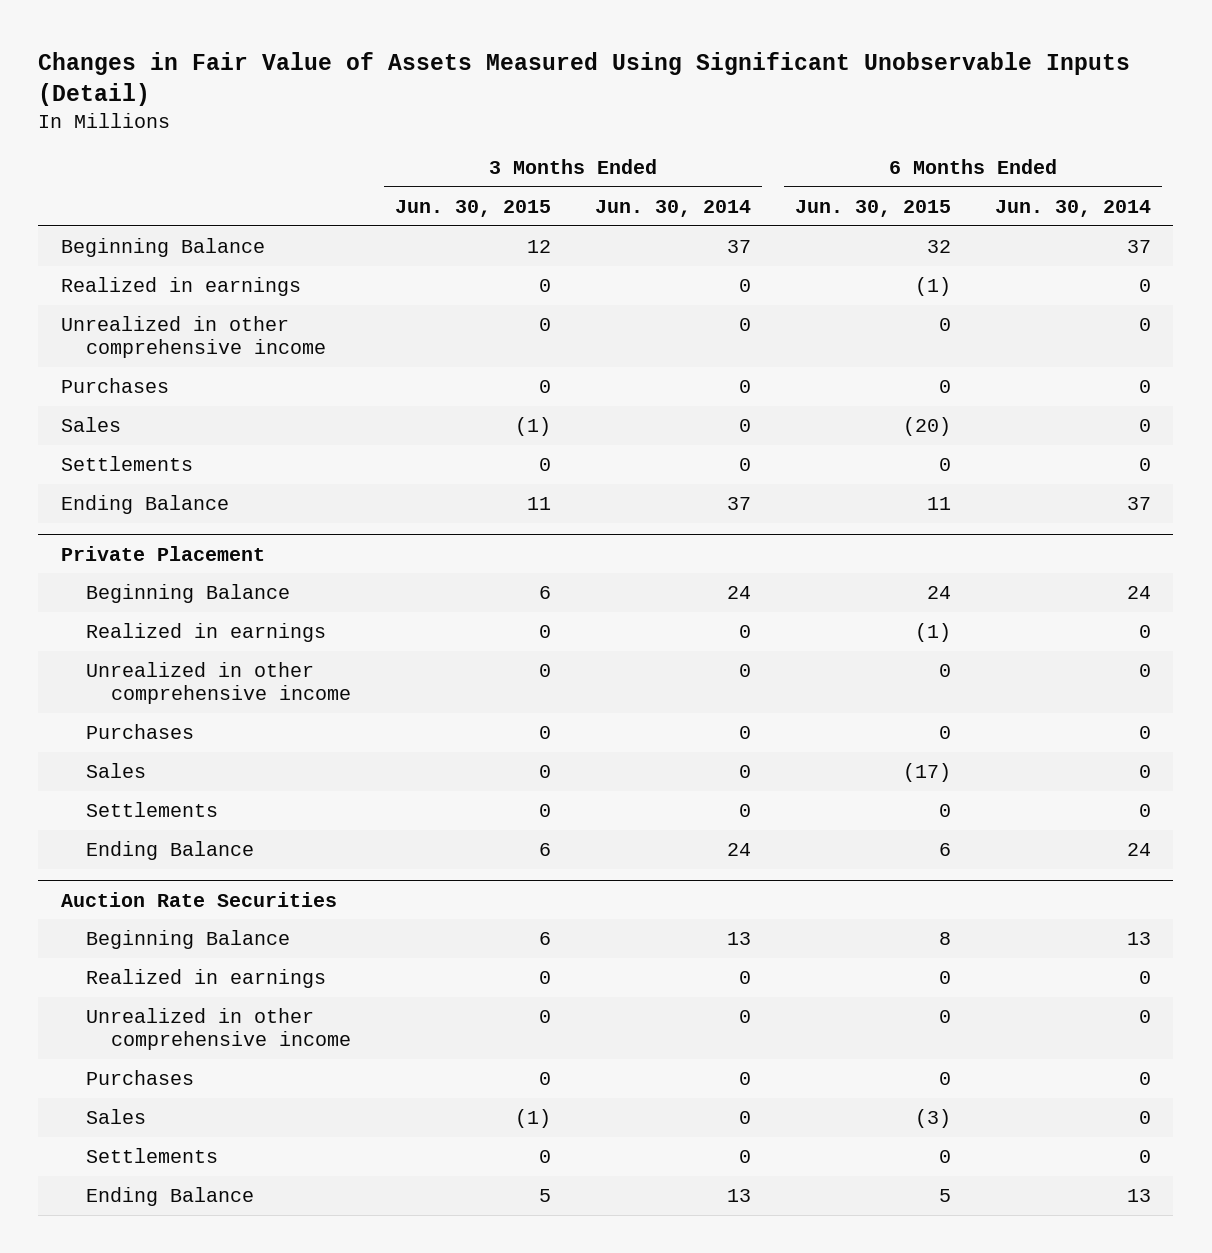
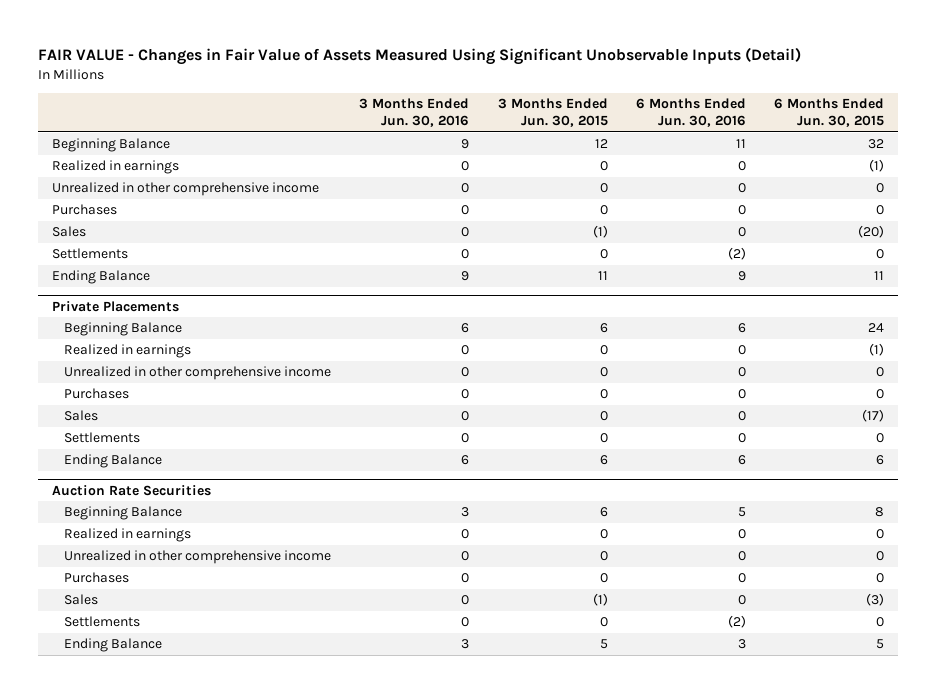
[38,51,1131,106] Changes in Fair Value of Assets Measured Using Significant Unobservable Inputs (Detail) -> [37,46,801,65] FAIR VALUE - Changes in Fair Value of Assets Measured Using Significant Unobservable Inputs (Detail)
[595,199,752,217] Jun. 30, 2014 -> none
[995,199,1152,217] Jun. 30, 2014 -> none
none -> [359,98,470,127] 3 Months Ended Jun. 30, 2016
none -> [635,98,746,127] 6 Months Ended Jun. 30, 2016
[60,545,265,561] Private Placement -> [51,300,179,312] Private Placements

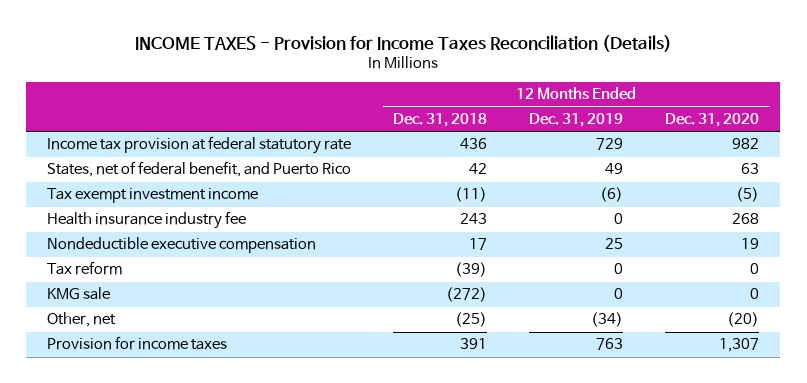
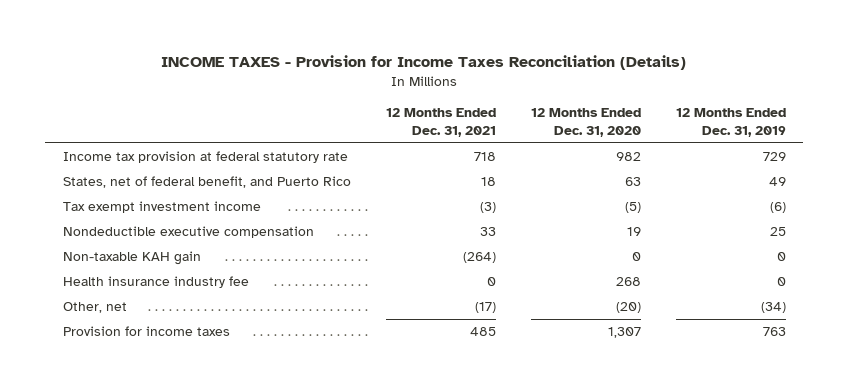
[393,113,488,128] Dec. 31, 2018 -> none
none -> [385,108,496,137] 12 Months Ended Dec. 31, 2021
[47,261,123,276] Tax reform -> none
[47,287,111,301] KMG sale -> none
none -> [62,251,201,266] Non-taxable KAH gain
[47,211,247,230] Health insurance industry fee -> [62,276,249,289] Health insurance industry fee

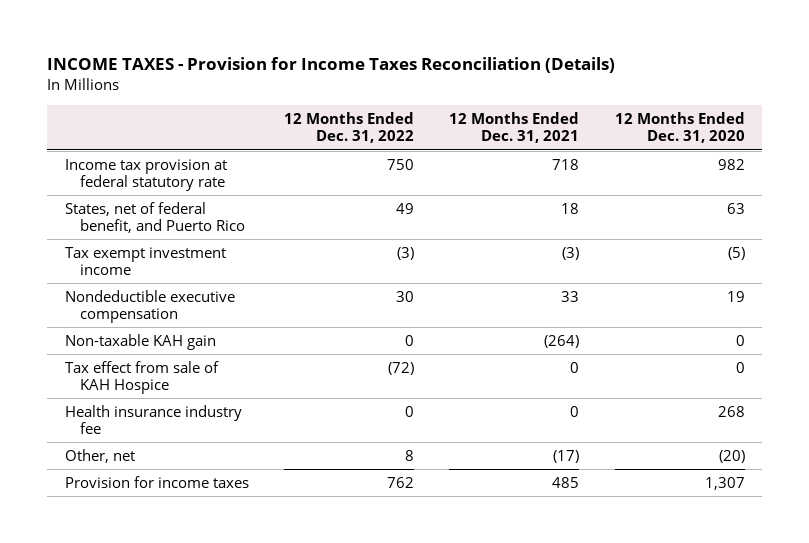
[675,108,786,137] 12 Months Ended Dec. 31, 2019 -> none
none -> [284,111,415,144] 12 Months Ended Dec. 31, 2022
none -> [64,360,219,395] Tax effect from sale of KAH Hospice

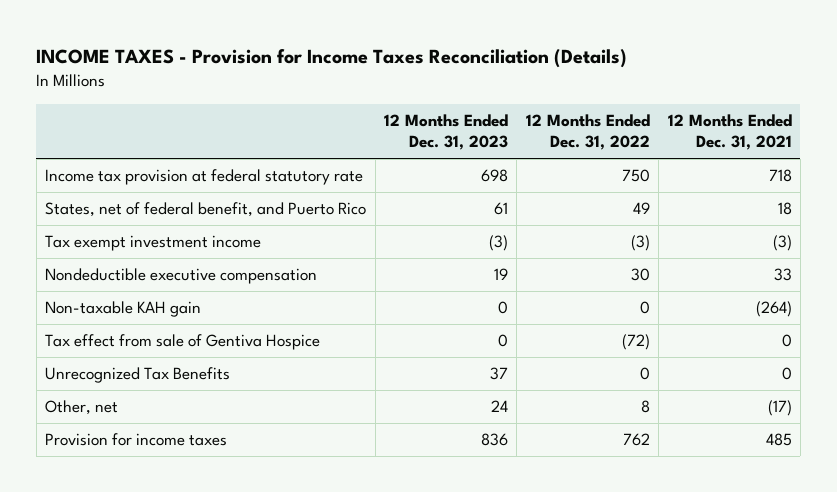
[614,111,745,144] 12 Months Ended Dec. 31, 2020 -> none
none -> [384,113,509,151] 12 Months Ended Dec. 31, 2023
[64,404,242,435] Health insurance industry fee -> none
[64,360,219,395] Tax effect from sale of KAH Hospice -> [45,334,321,351] Tax effect from sale of Gentiva Hospice
none -> [45,367,231,384] Unrecognized Tax Benefits

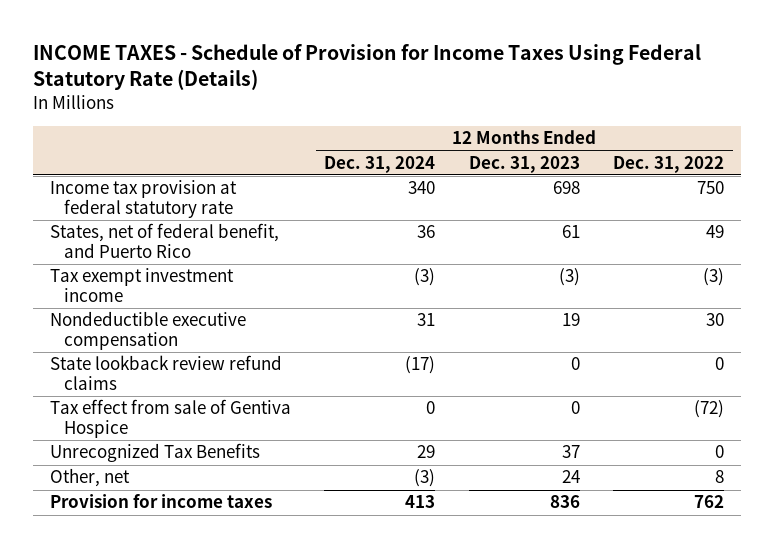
[36,49,628,69] INCOME TAXES - Provision for Income Taxes Reconciliation (Details) -> [33,43,702,91] INCOME TAXES - Schedule of Provision for Income Taxes Using Federal Statutory Rate (Details)
[667,113,792,151] 12 Months Ended Dec. 31, 2021 -> none
none -> [324,155,436,173] Dec. 31, 2024
[45,301,202,318] Non-taxable KAH gain -> none
none -> [50,355,283,391] State lookback review refund claims

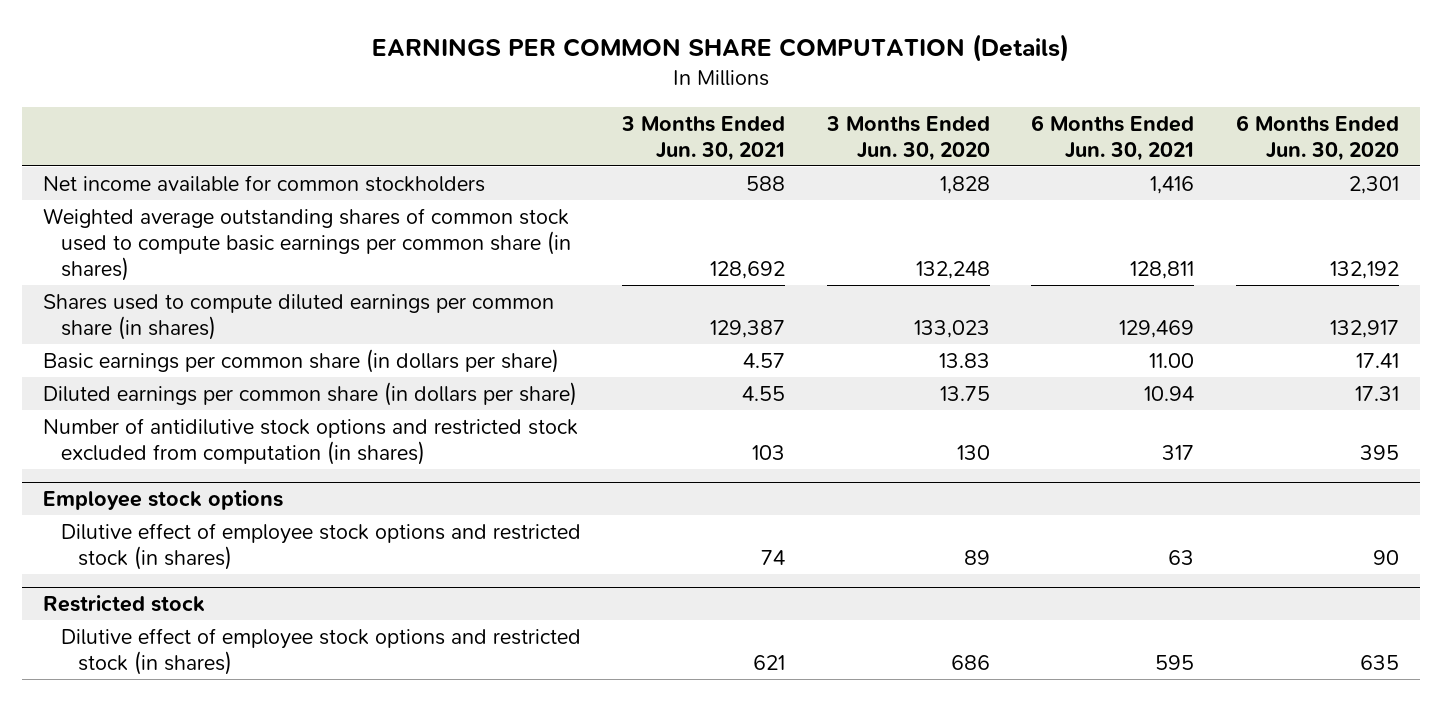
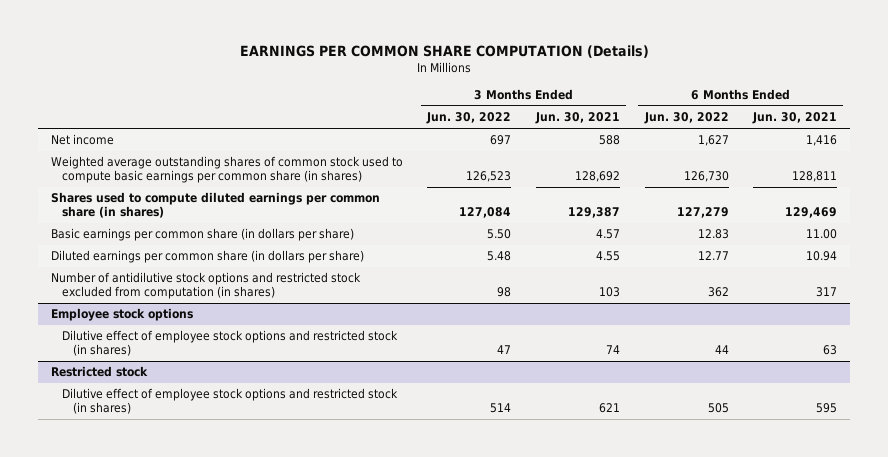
[825,115,990,162] 3 Months Ended Jun. 30, 2020 -> none
[1235,114,1399,162] 6 Months Ended Jun. 30, 2020 -> none
none -> [426,112,512,125] Jun. 30, 2022
none -> [643,112,729,125] Jun. 30, 2022
[43,174,486,192] Net income available for common stockholders -> [50,134,114,146] Net income

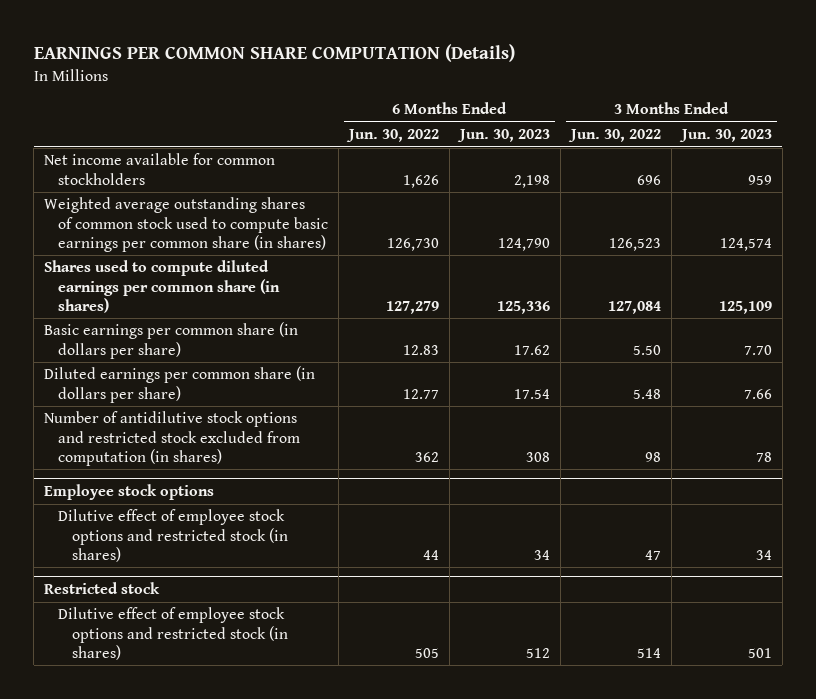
[534,112,620,125] Jun. 30, 2021 -> none
[752,112,838,125] Jun. 30, 2021 -> none
none -> [456,129,550,143] Jun. 30, 2023
none -> [678,129,772,143] Jun. 30, 2023
[50,134,114,146] Net income -> none
none -> [44,153,276,185] Net income available for common stockholders

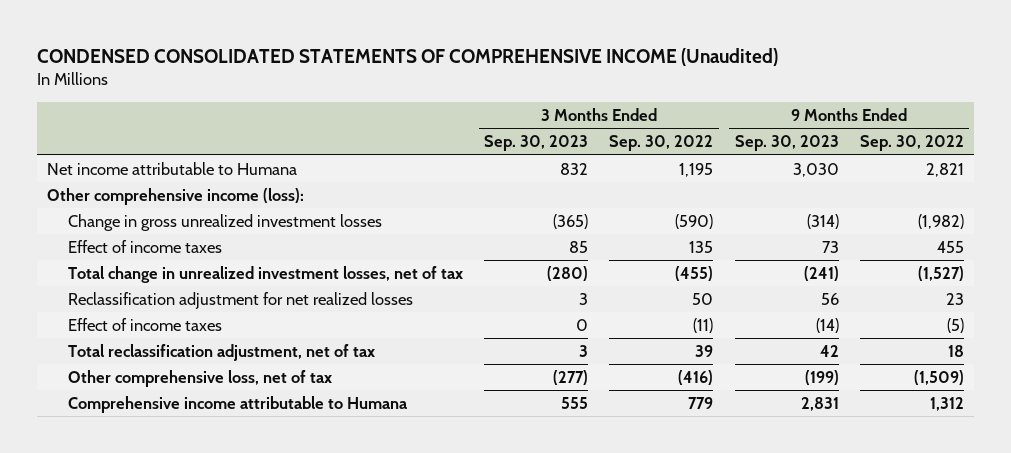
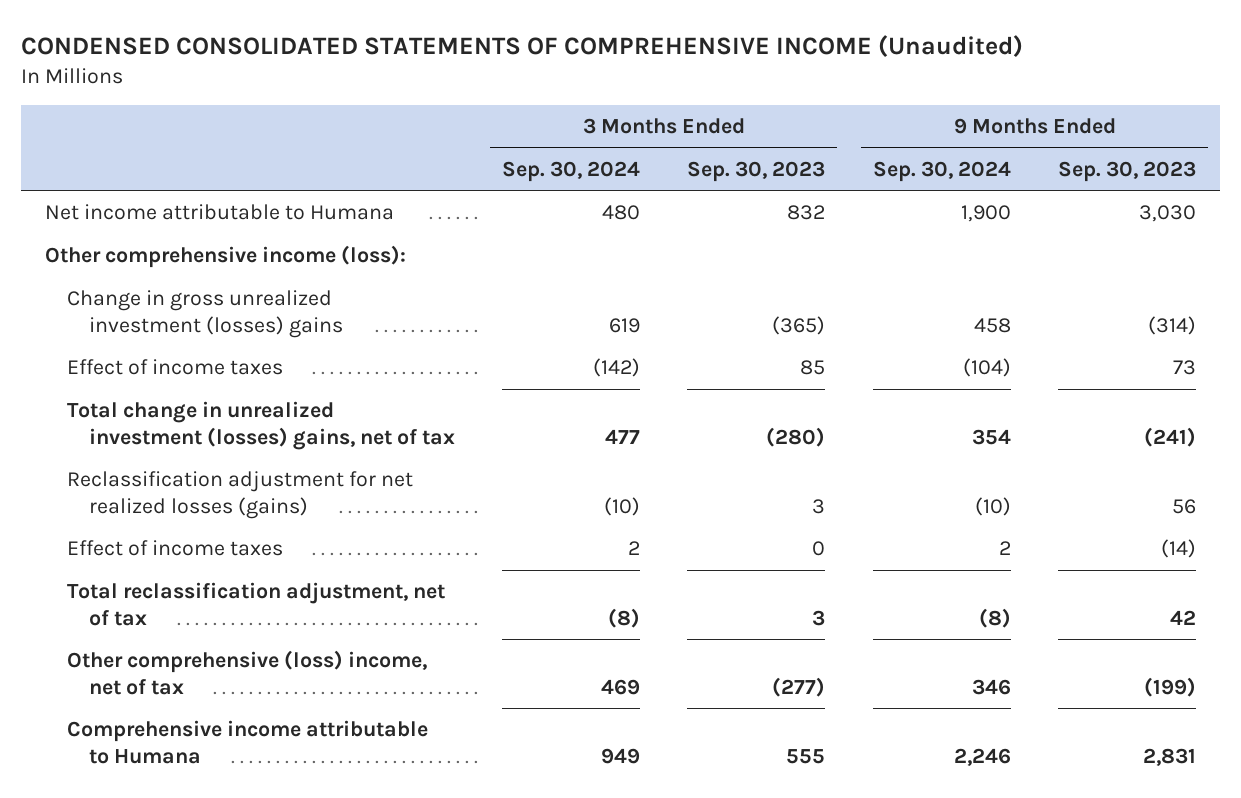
[609,135,714,152] Sep. 30, 2022 -> none
[859,135,964,152] Sep. 30, 2022 -> none
none -> [502,160,641,182] Sep. 30, 2024
none -> [872,160,1011,182] Sep. 30, 2024
[68,214,383,232] Change in gross unrealized investment losses -> [66,290,343,338] Change in gross unrealized investment (losses) gains
[68,266,464,284] Total change in unrealized investment losses, net of tax -> [66,401,455,450] Total change in unrealized investment (losses) gains, net of tax
[68,292,414,310] Reclassification adjustment for net realized losses -> [66,471,413,519] Reclassification adjustment for net realized losses (gains)
[68,370,333,388] Other comprehensive loss, net of tax -> [66,650,427,695] Other comprehensive (loss) income, net of tax

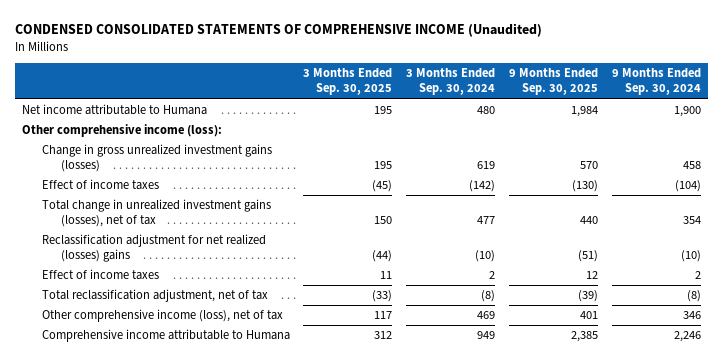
[687,160,826,182] Sep. 30, 2023 -> none
[1058,160,1197,182] Sep. 30, 2023 -> none
none -> [303,68,393,96] 3 Months Ended Sep. 30, 2025
none -> [509,68,599,96] 9 Months Ended Sep. 30, 2025
[66,290,343,338] Change in gross unrealized investment (losses) gains -> [41,144,272,173] Change in gross unrealized investment gains (losses)
[66,401,455,450] Total change in unrealized investment (losses) gains, net of tax -> [41,199,271,228] Total change in unrealized investment gains (losses), net of tax
[66,471,413,519] Reclassification adjustment for net realized losses (gains) -> [41,234,266,263] Reclassification adjustment for net realized (losses) gains
[66,650,427,695] Other comprehensive (loss) income, net of tax -> [41,309,283,323] Other comprehensive income (loss), net of tax

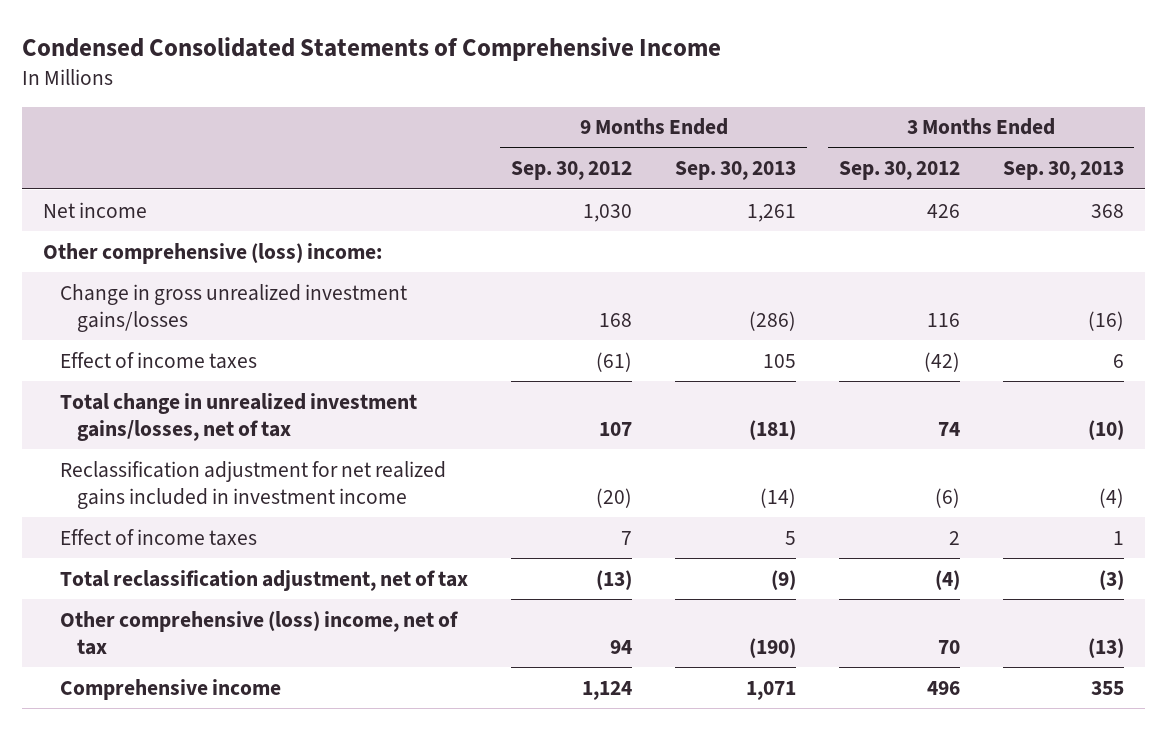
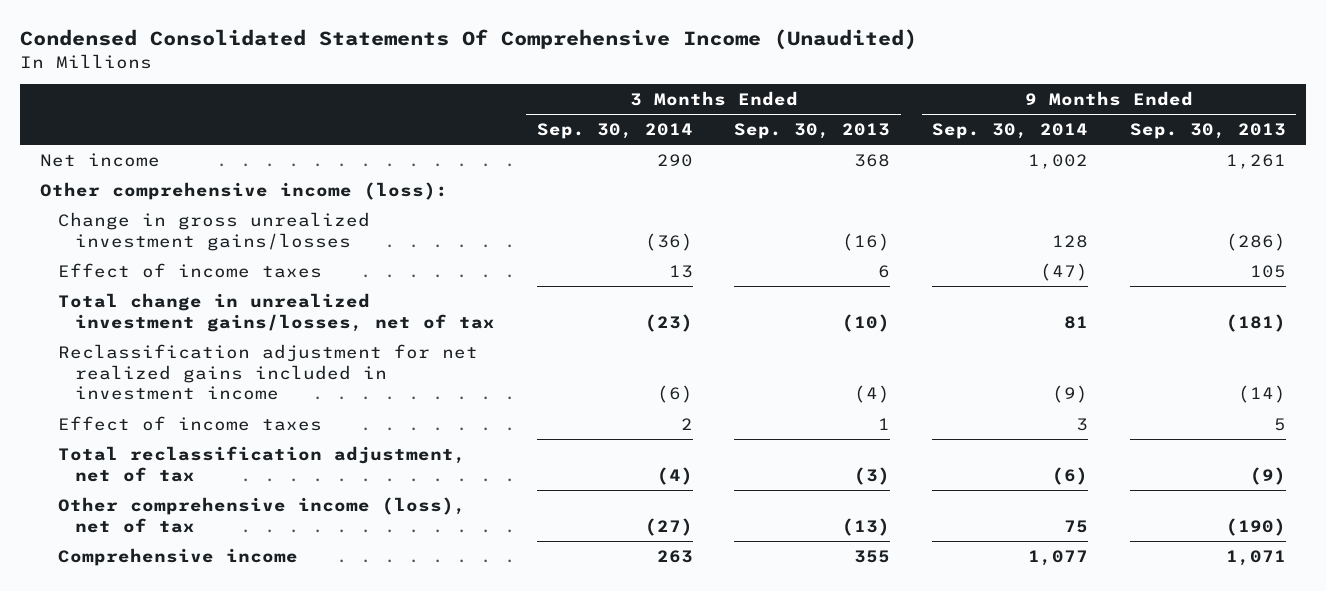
[21,36,721,61] Condensed Consolidated Statements of Comprehensive Income -> [19,29,917,51] Condensed Consolidated Statements Of Comprehensive Income (Unaudited)
[511,161,633,181] Sep. 30, 2012 -> none
[838,161,960,181] Sep. 30, 2012 -> none
none -> [536,122,693,139] Sep. 30, 2014
none -> [932,122,1089,139] Sep. 30, 2014
[43,242,383,264] Other comprehensive (loss) income: -> [40,181,449,200] Other comprehensive income (loss):
[60,610,459,655] Other comprehensive (loss) income, net of tax -> [57,496,466,533] Other comprehensive income (loss), net of tax

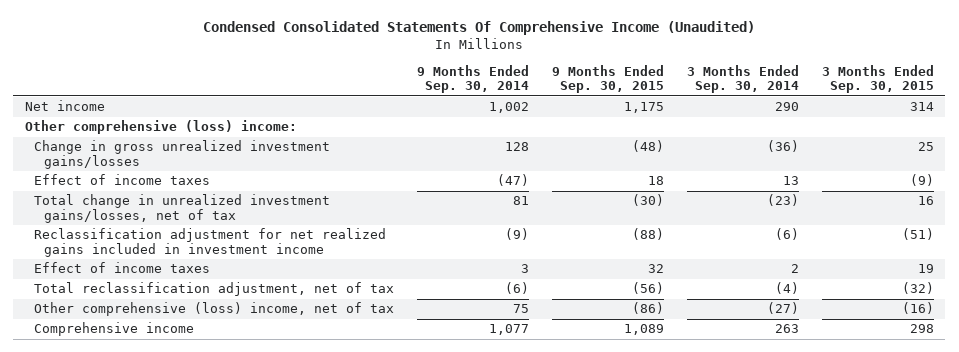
[734,122,891,139] Sep. 30, 2013 -> none
[1129,122,1286,139] Sep. 30, 2013 -> none
none -> [552,64,665,94] 9 Months Ended Sep. 30, 2015
none -> [822,64,935,94] 3 Months Ended Sep. 30, 2015
[40,181,449,200] Other comprehensive income (loss): -> [24,120,297,135] Other comprehensive (loss) income:
[57,496,466,533] Other comprehensive income (loss), net of tax -> [34,302,395,317] Other comprehensive (loss) income, net of tax

